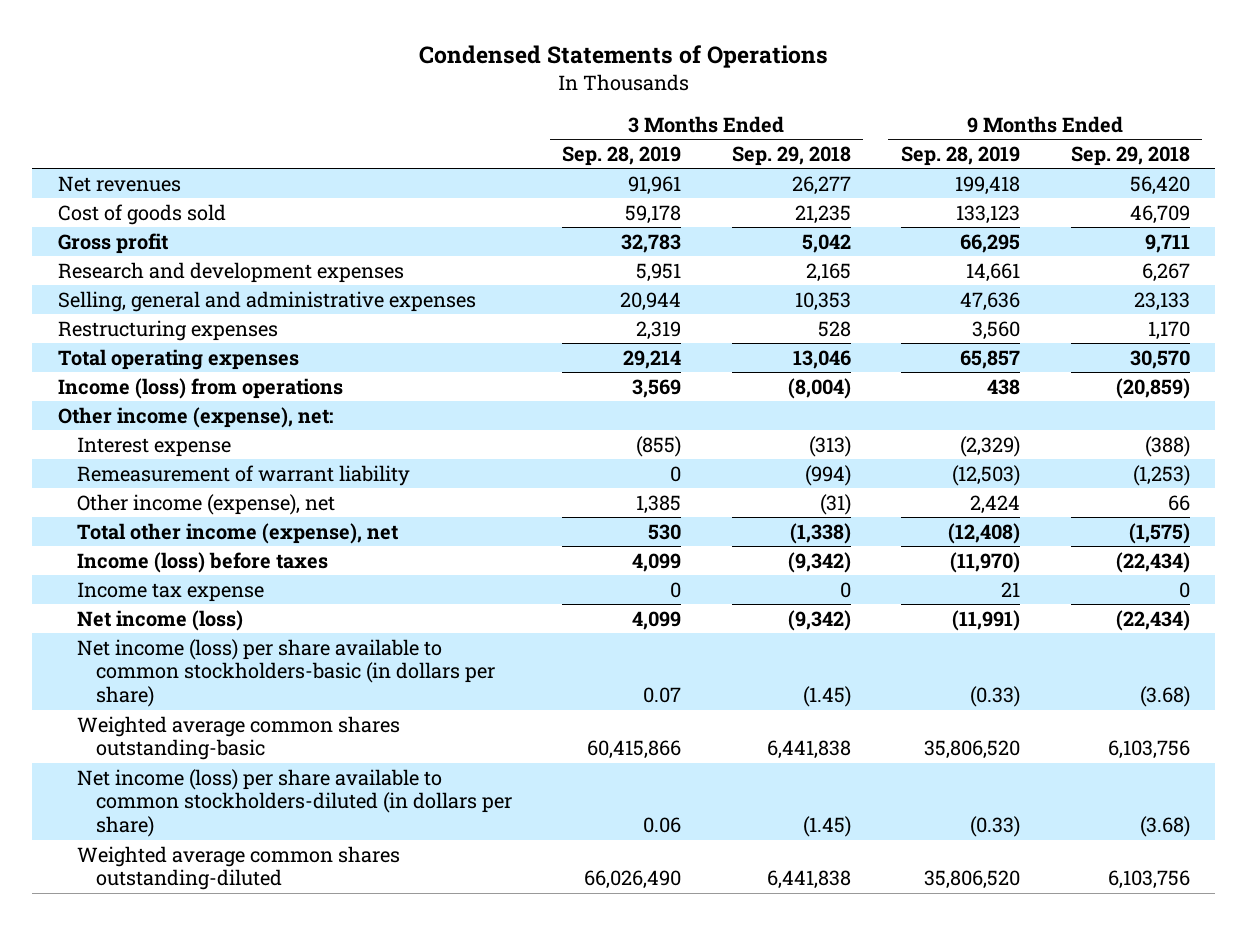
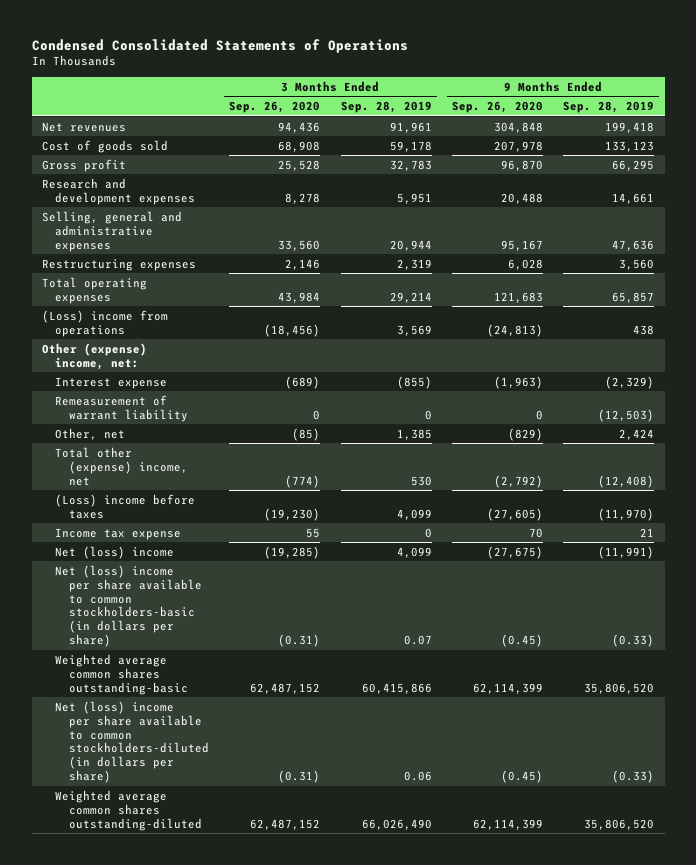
[418,45,828,69] Condensed Statements of Operations -> [31,38,408,53] Condensed Consolidated Statements of Operations
[731,145,851,166] Sep. 29, 2018 -> none
[1070,145,1190,166] Sep. 29, 2018 -> none
none -> [229,101,321,114] Sep. 26, 2020
none -> [451,101,543,114] Sep. 26, 2020
[57,377,343,399] Income (loss) from operations -> [41,309,168,337] (Loss) income from operations
[57,406,333,428] Other income (expense), net: -> [41,342,147,370] Other (expense) income, net:
[76,493,335,515] Other income (expense), net -> [55,427,126,440] Other, net
[76,522,398,544] Total other income (expense), net -> [55,446,188,486] Total other (expense) income, net
[76,551,328,573] Income (loss) before taxes -> [55,493,196,519] (Loss) income before taxes
[76,609,243,631] Net income (loss) -> [55,545,175,559] Net (loss) income
[76,638,495,708] Net income (loss) per share available to common stockholders-basic (in dollars per share) -> [55,564,202,648] Net (loss) income per share available to common stockholders-basic (in dollars per share)
[76,768,512,838] Net income (loss) per share available to common stockholders-diluted (in dollars per share) -> [55,700,209,784] Net (loss) income per share available to common stockholders-diluted (in dollars per share)

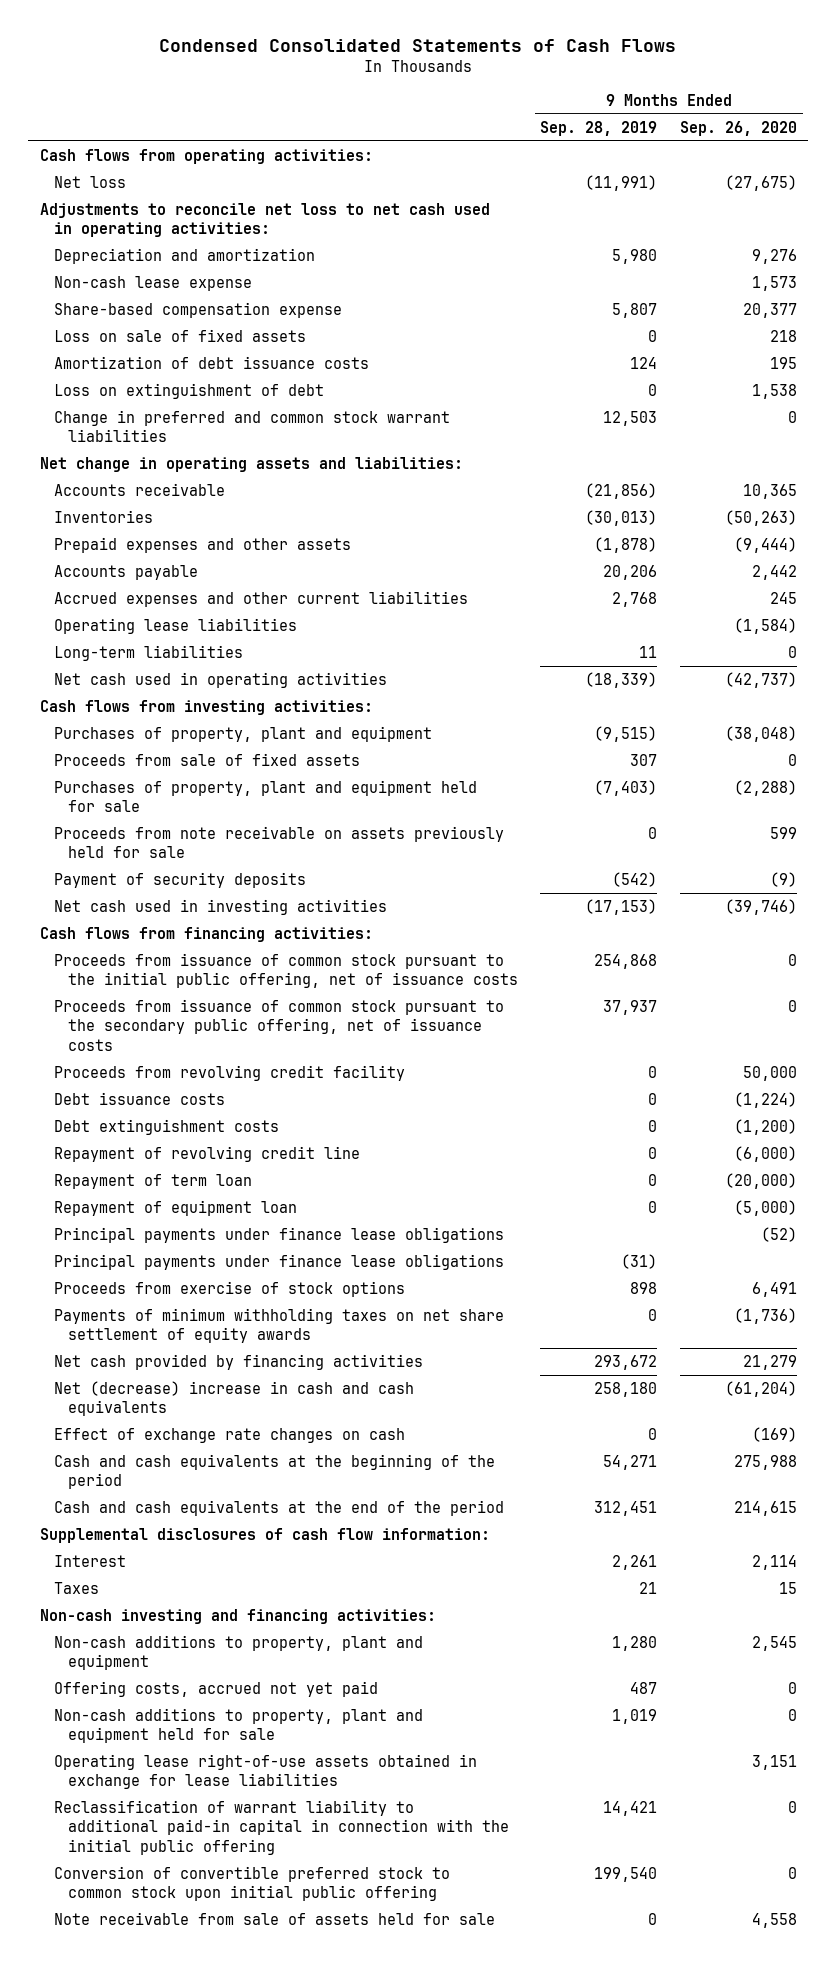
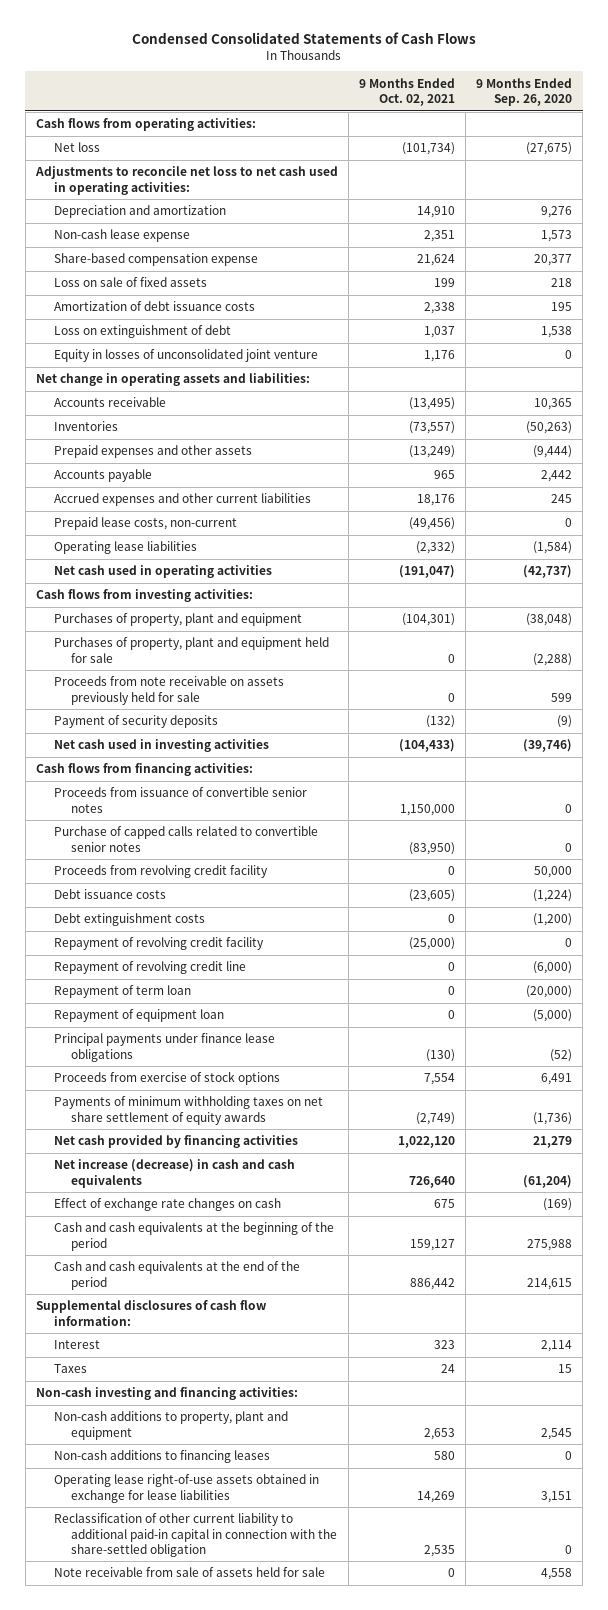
[540,120,658,136] Sep. 28, 2019 -> none
none -> [358,77,455,106] 9 Months Ended Oct. 02, 2021
[53,409,450,443] Change in preferred and common stock warrant liabilities -> none
none -> [53,349,318,363] Equity in losses of unconsolidated joint venture
none -> [53,517,237,531] Prepaid lease costs, non-current
[53,644,243,661] Long-term liabilities -> none
[53,752,360,766] Proceeds from sale of fixed assets -> none
[53,952,518,989] Proceeds from issuance of common stock pursuant to the initial public offering, net of issuance costs -> none
[53,998,504,1051] Proceeds from issuance of common stock pursuant to the secondary public offering, net of issuance costs -> none
none -> [53,787,307,813] Proceeds from issuance of convertible senior notes
none -> [53,826,318,852] Purchase of capped calls related to convertible senior notes
none -> [53,937,264,951] Repayment of revolving credit facility
[53,1253,504,1270] Principal payments under finance lease obligations -> none
[53,1380,414,1417] Net (decrease) increase in cash and cash equivalents -> [53,1159,295,1188] Net increase (decrease) in cash and cash equivalents
[53,1680,378,1697] Offering costs, accrued not yet paid -> none
[53,1707,423,1744] Non-cash additions to property, plant and equipment held for sale -> none
none -> [53,1450,270,1464] Non-cash additions to financing leases
[53,1865,450,1902] Conversion of convertible preferred stock to common stock upon initial public offering -> none
[53,1799,509,1855] Reclassification of warrant liability to additional paid-in capital in connection with the initial public offering -> [53,1513,338,1557] Reclassification of other current liability to additional paid-in capital in connection with the share-settled obligation

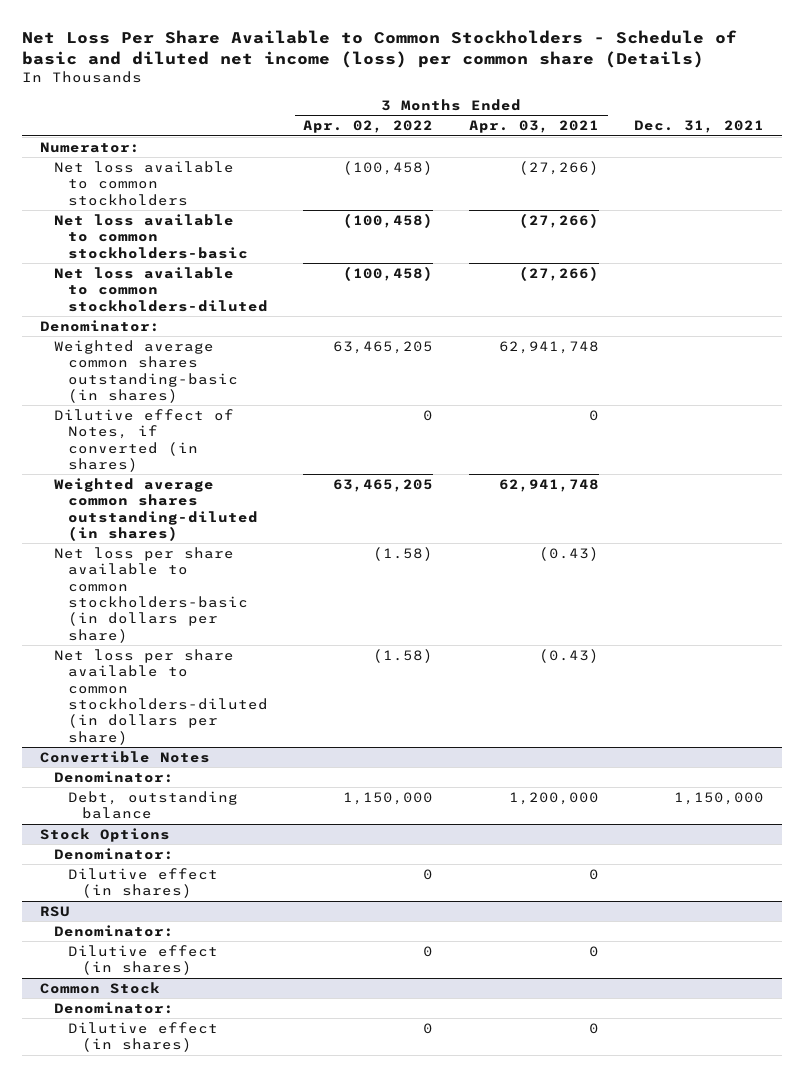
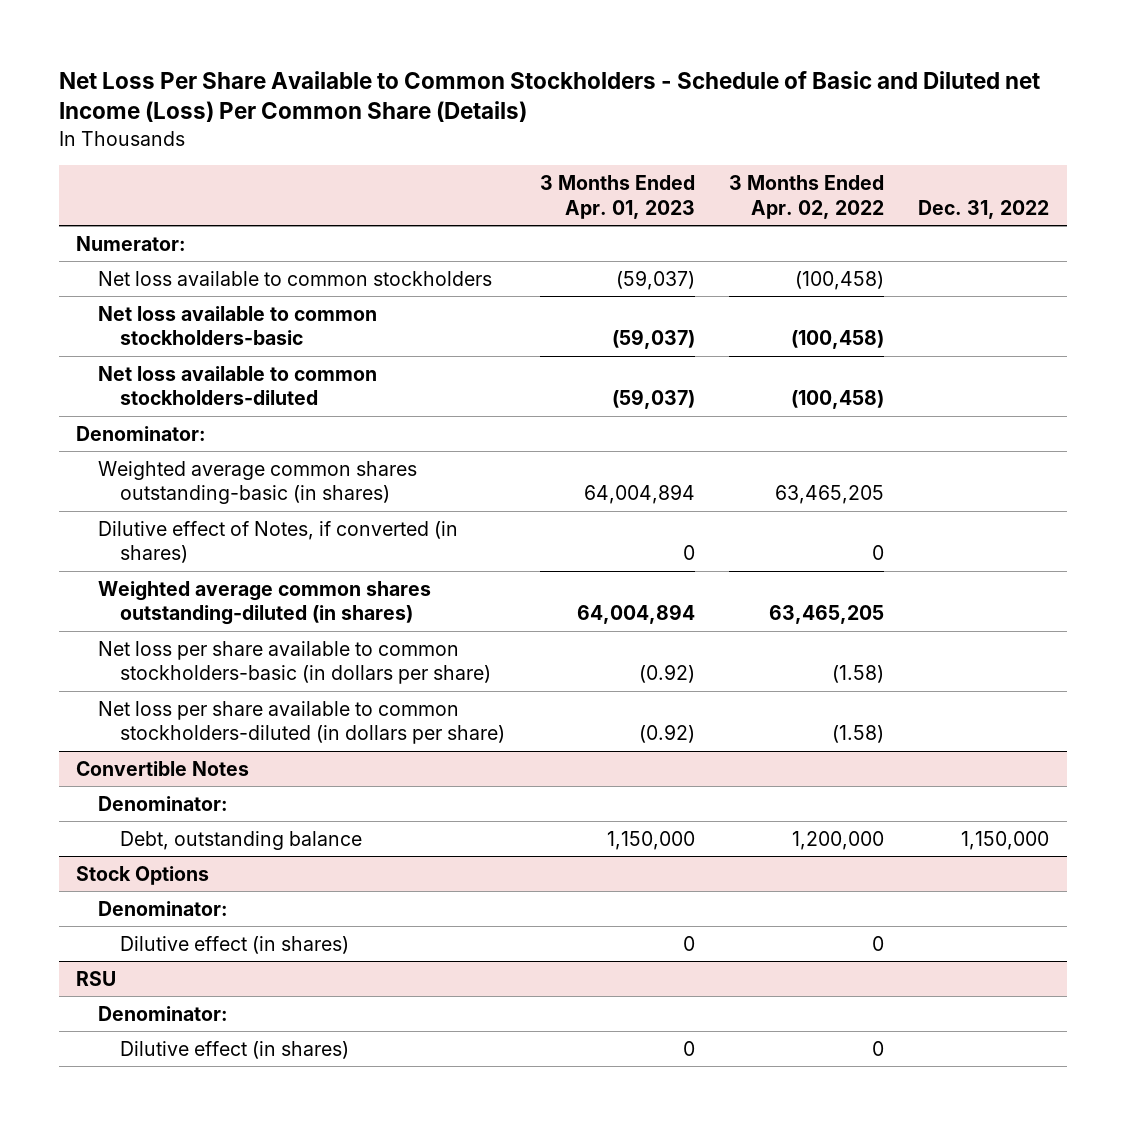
[22,30,738,69] Net Loss Per Share Available to Common Stockholders - Schedule of basic and diluted net income (loss) per common share (Details) -> [58,70,1040,123] Net Loss Per Share Available to Common Stockholders - Schedule of Basic and Diluted net Income (Loss) Per Common Share (Details)
[468,120,599,134] Apr. 03, 2021 -> none
[633,120,764,134] Dec. 31, 2021 -> none
none -> [539,175,695,219] 3 Months Ended Apr. 01, 2023
none -> [918,199,1050,219] Dec. 31, 2022
[343,791,434,805] 1,150,000 -> [792,830,885,850] 1,200,000
[40,981,161,994] Common Stock -> none
[54,1001,175,1014] Denominator: -> none
[68,1021,219,1053] Dilutive effect (in shares) -> none

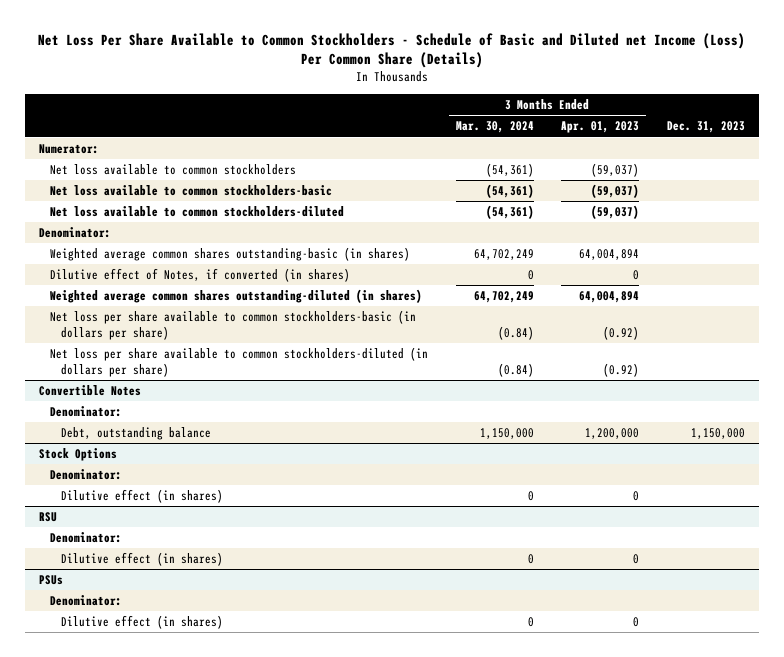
[729,175,885,219] 3 Months Ended Apr. 02, 2022 -> none
[918,199,1050,219] Dec. 31, 2022 -> none
none -> [455,121,534,134] Mar. 30, 2024
none -> [666,121,745,134] Dec. 31, 2023
[606,830,695,850] 1,150,000 -> [585,428,640,440] 1,200,000
none -> [38,575,63,586] PSUs
none -> [49,595,122,607] Denominator:
none -> [60,615,223,630] Dilutive effect (in shares)

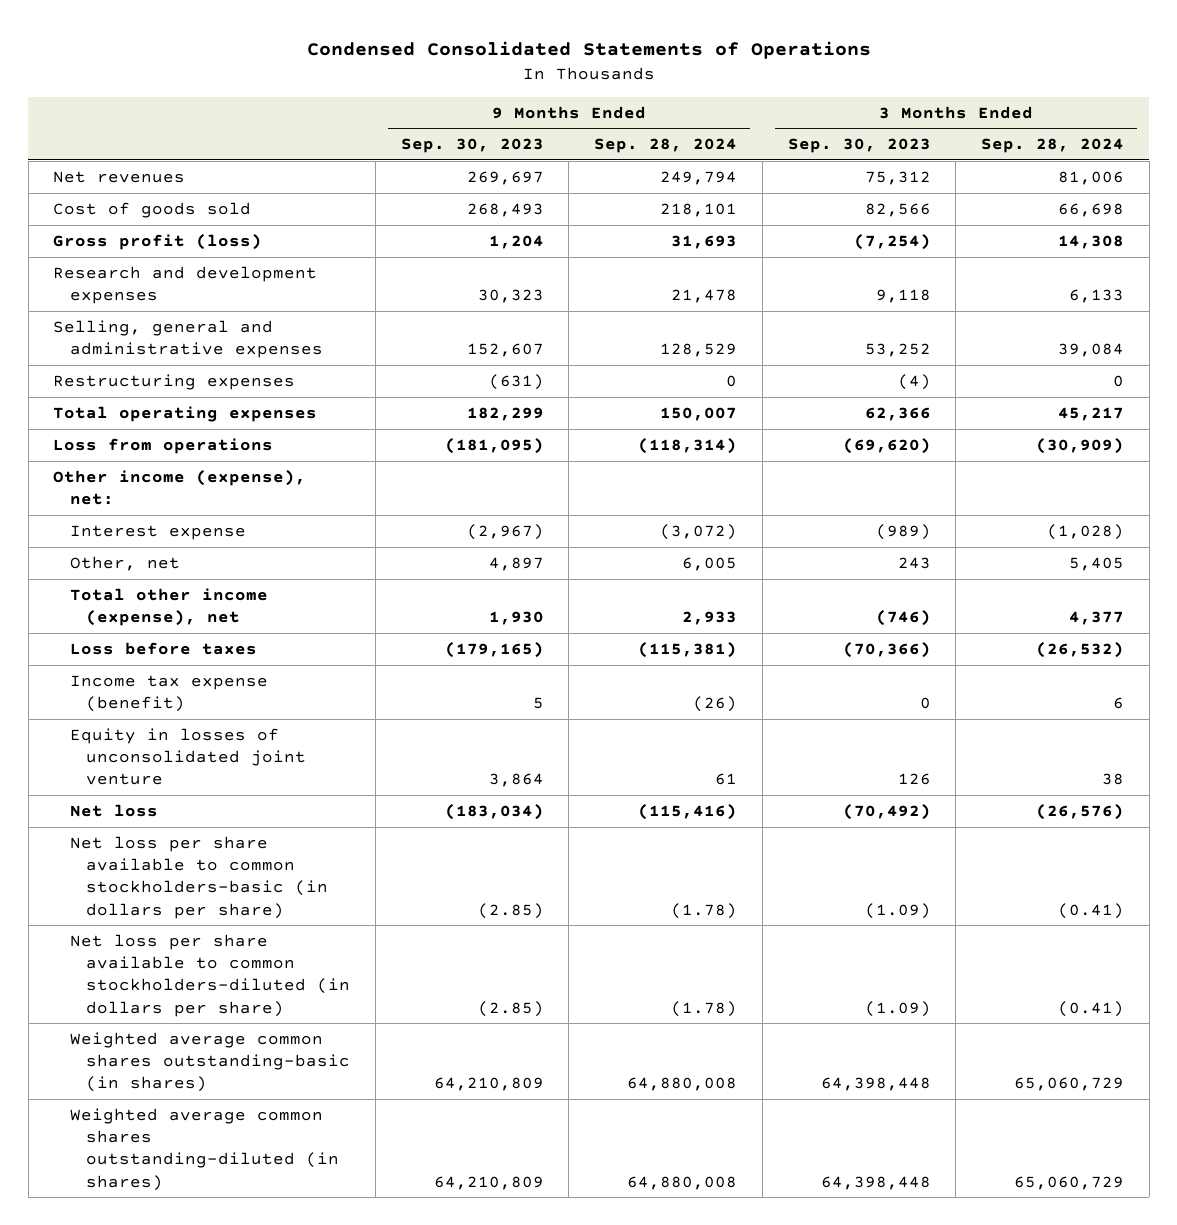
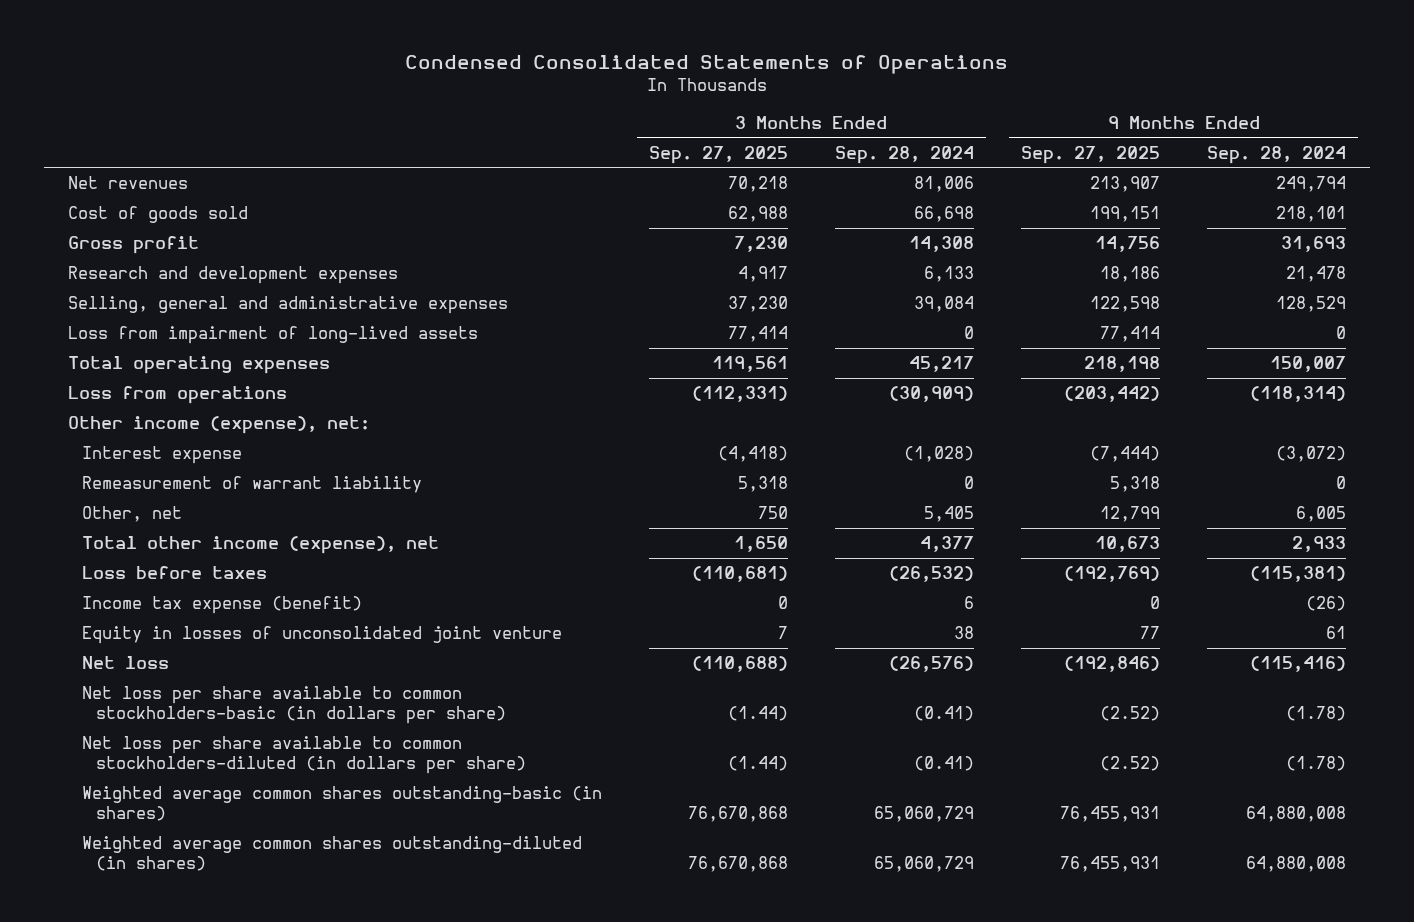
[400,138,544,154] Sep. 30, 2023 -> none
[787,138,931,154] Sep. 30, 2023 -> none
none -> [648,145,788,164] Sep. 27, 2025
none -> [1021,145,1161,164] Sep. 27, 2025
[53,233,263,250] Gross profit (loss) -> [67,236,199,255] Gross profit
[53,373,296,390] Restructuring expenses -> none
none -> [67,326,478,345] Loss from impairment of long-lived assets
none -> [81,476,422,494] Remeasurement of warrant liability

